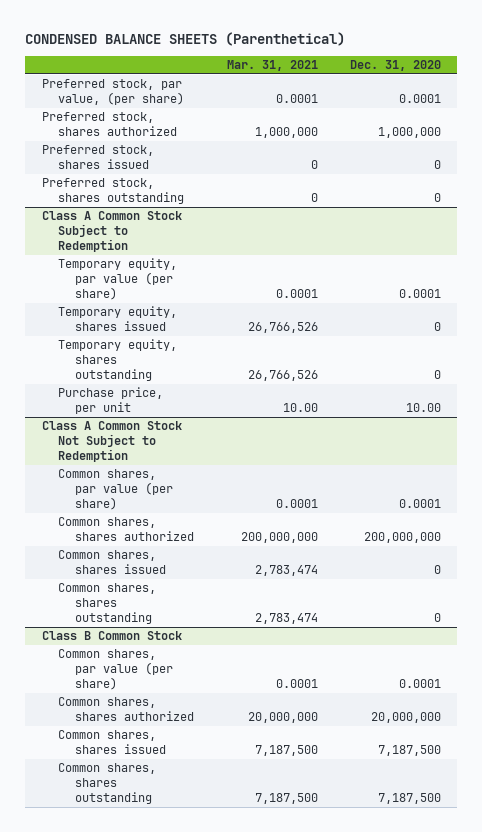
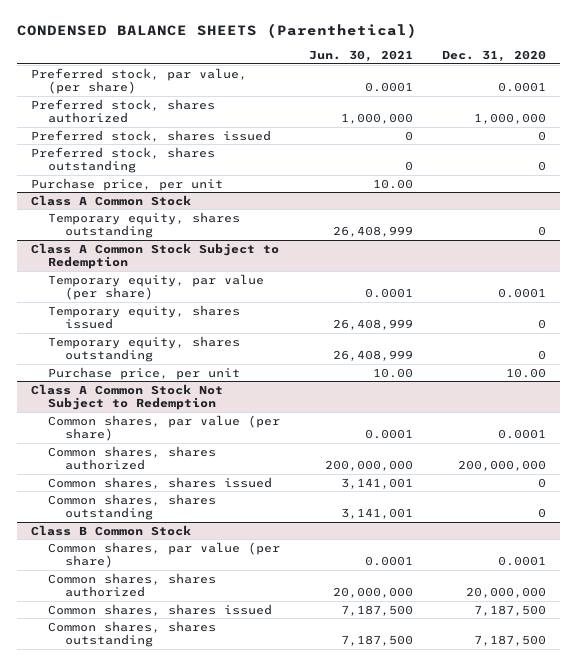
[226,60,318,72] Mar. 31, 2021 -> none
none -> [308,50,413,63] Jun. 30, 2021
none -> [31,177,224,191] Purchase price, per unit
none -> [31,194,192,206] Class A Common Stock
none -> [47,211,240,239] Temporary equity, shares outstanding

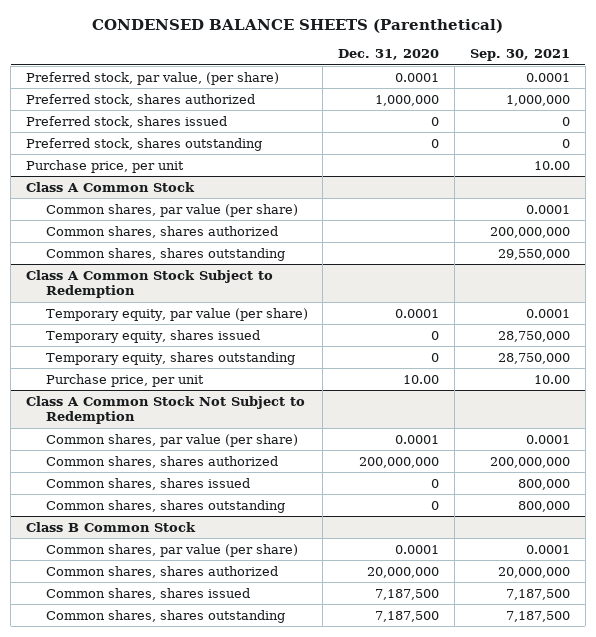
[308,50,413,63] Jun. 30, 2021 -> none
none -> [469,49,570,62] Sep. 30, 2021
[47,211,240,239] Temporary equity, shares outstanding -> none
none -> [45,203,298,217] Common shares, par value (per share)
none -> [45,225,278,238] Common shares, shares authorized
none -> [45,247,285,261] Common shares, shares outstanding

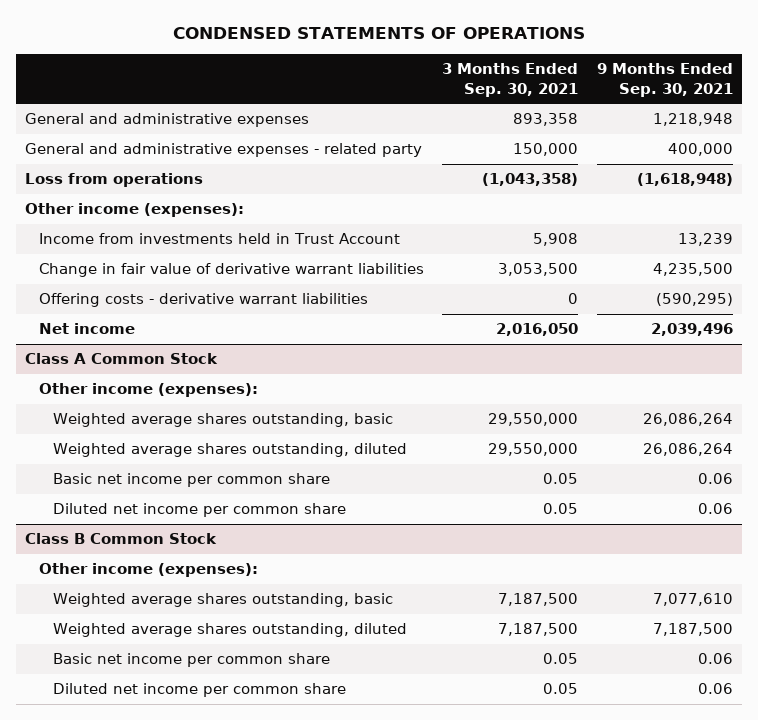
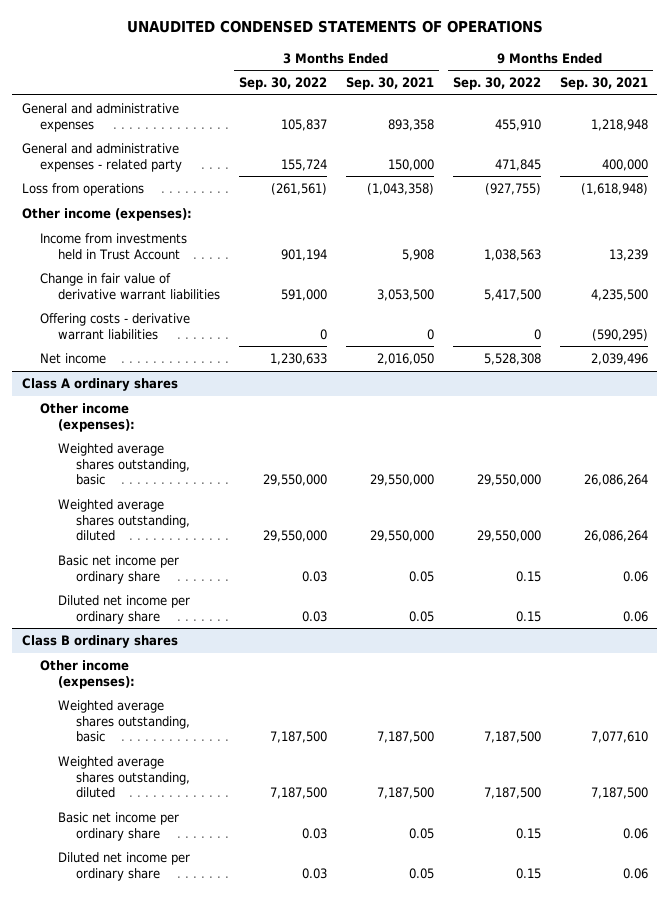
[172,26,585,39] CONDENSED STATEMENTS OF OPERATIONS -> [126,20,543,34] UNAUDITED CONDENSED STATEMENTS OF OPERATIONS
none -> [238,77,327,91] Sep. 30, 2022
none -> [452,77,541,91] Sep. 30, 2022
[24,353,218,365] Class A Common Stock -> [21,378,178,392] Class A ordinary shares
[53,473,331,488] Basic net income per common share -> [57,555,179,584] Basic net income per ordinary share
[53,503,347,518] Diluted net income per common share -> [57,595,190,624] Diluted net income per ordinary share
[24,533,217,545] Class B Common Stock -> [21,635,178,649] Class B ordinary shares
[53,653,331,668] Basic net income per common share -> [57,812,179,841] Basic net income per ordinary share
[53,683,347,698] Diluted net income per common share -> [57,852,190,881] Diluted net income per ordinary share

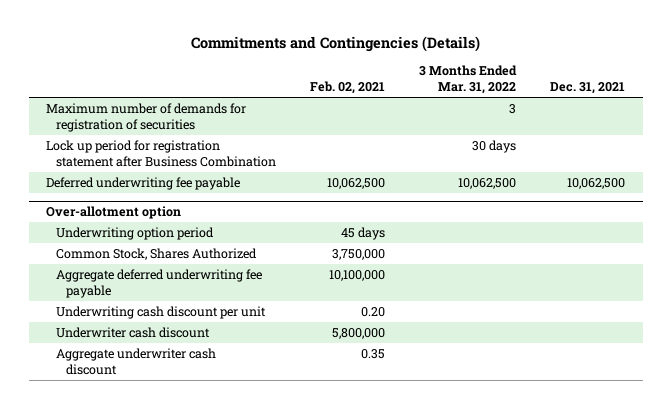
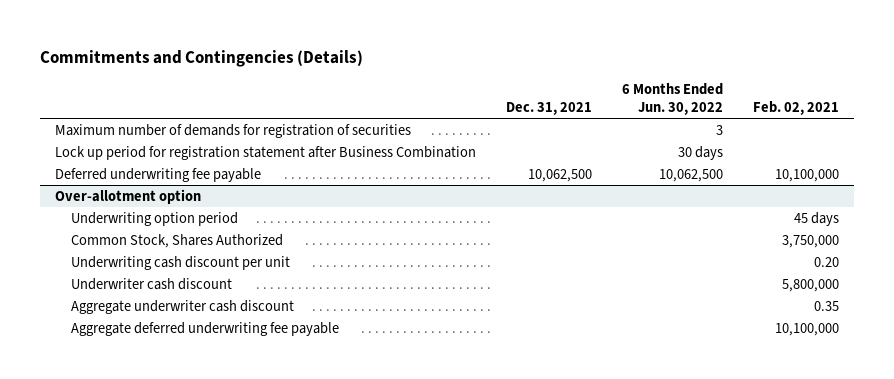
[419,65,518,95] 3 Months Ended Mar. 31, 2022 -> none
none -> [621,82,723,115] 6 Months Ended Jun. 30, 2022
[326,177,385,189] 10,062,500 -> [774,169,839,183] 10,100,000
[55,268,262,299] Aggregate deferred underwriting fee payable -> [70,322,339,337] Aggregate deferred underwriting fee payable

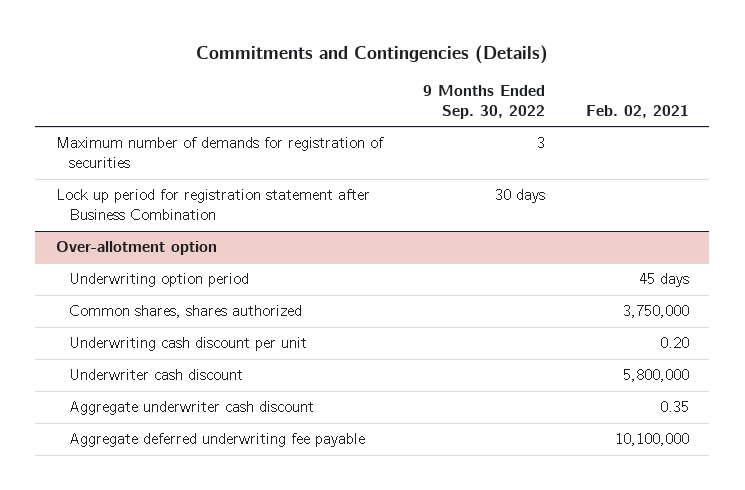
[505,101,592,115] Dec. 31, 2021 -> none
[621,82,723,115] 6 Months Ended Jun. 30, 2022 -> none
none -> [423,85,546,119] 9 Months Ended Sep. 30, 2022
[55,168,262,183] Deferred underwriting fee payable -> none
[70,234,283,249] Common Stock, Shares Authorized -> [68,305,302,319] Common shares, shares authorized

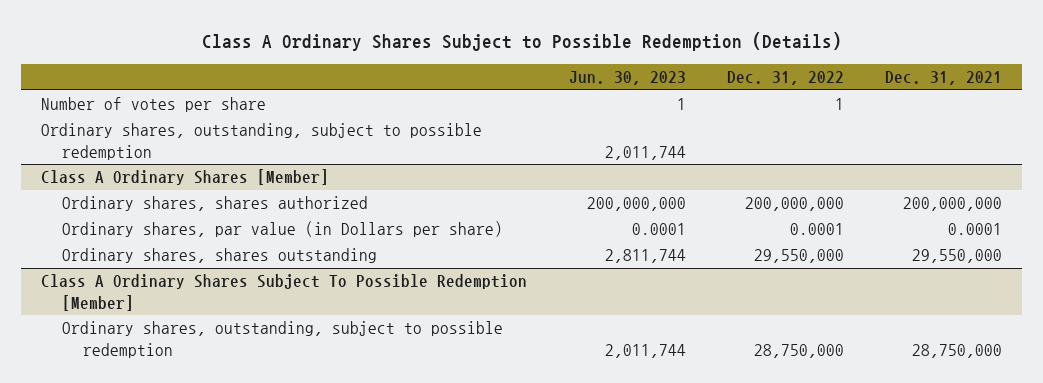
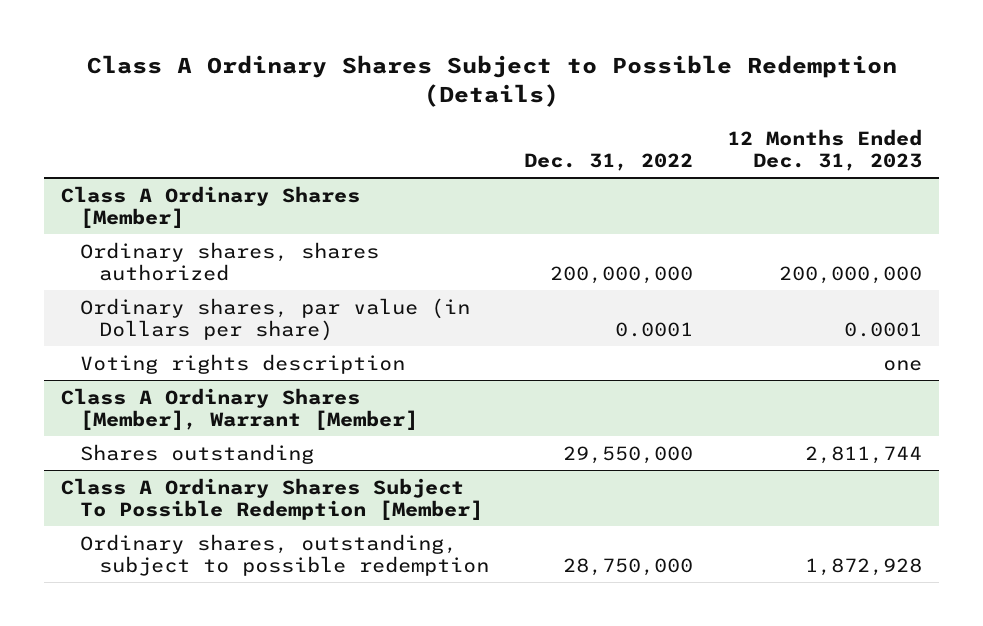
[568,70,686,85] Jun. 30, 2023 -> none
[884,70,1002,85] Dec. 31, 2021 -> none
none -> [726,128,922,171] 12 Months Ended Dec. 31, 2023
[41,97,267,113] Number of votes per share -> none
[41,123,483,160] Ordinary shares, outstanding, subject to possible redemption -> none
none -> [80,353,406,374] Voting rights description
none -> [61,387,419,430] Class A Ordinary Shares [Member], Warrant [Member]
[62,248,378,264] Ordinary shares, shares outstanding -> [80,443,315,464] Shares outstanding

